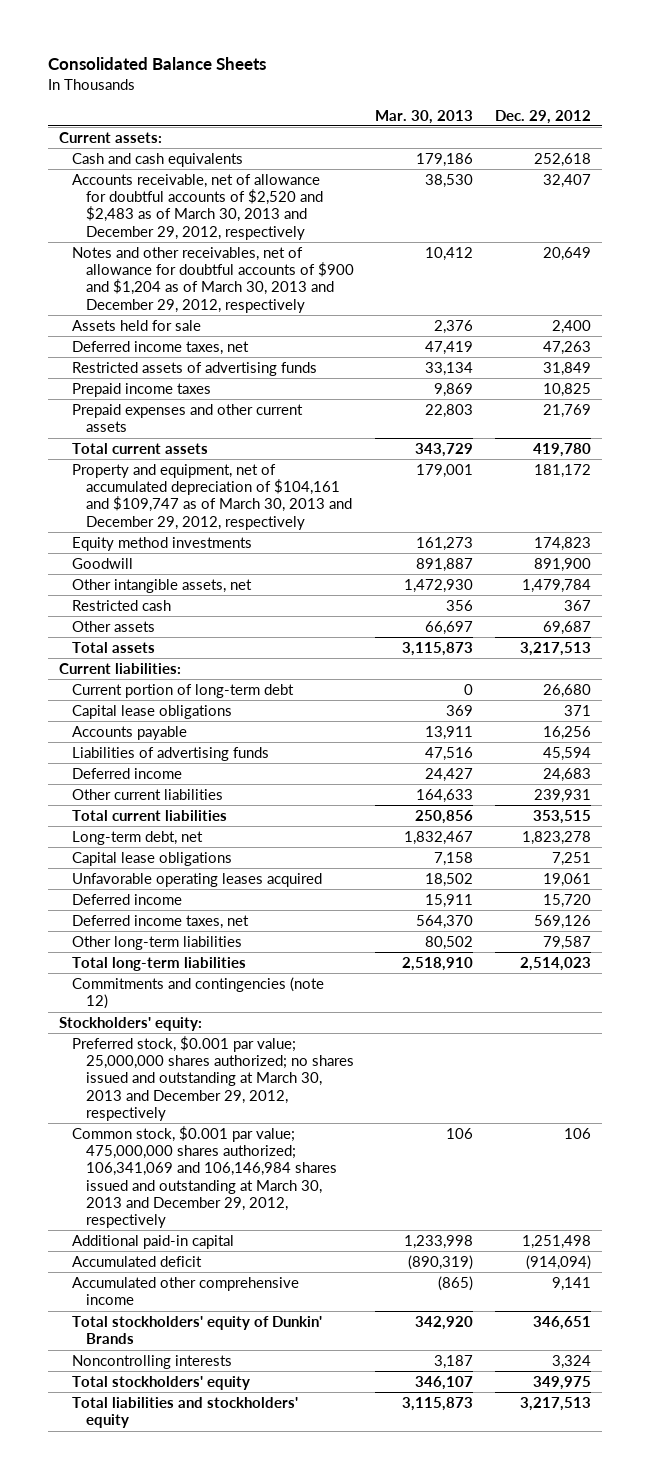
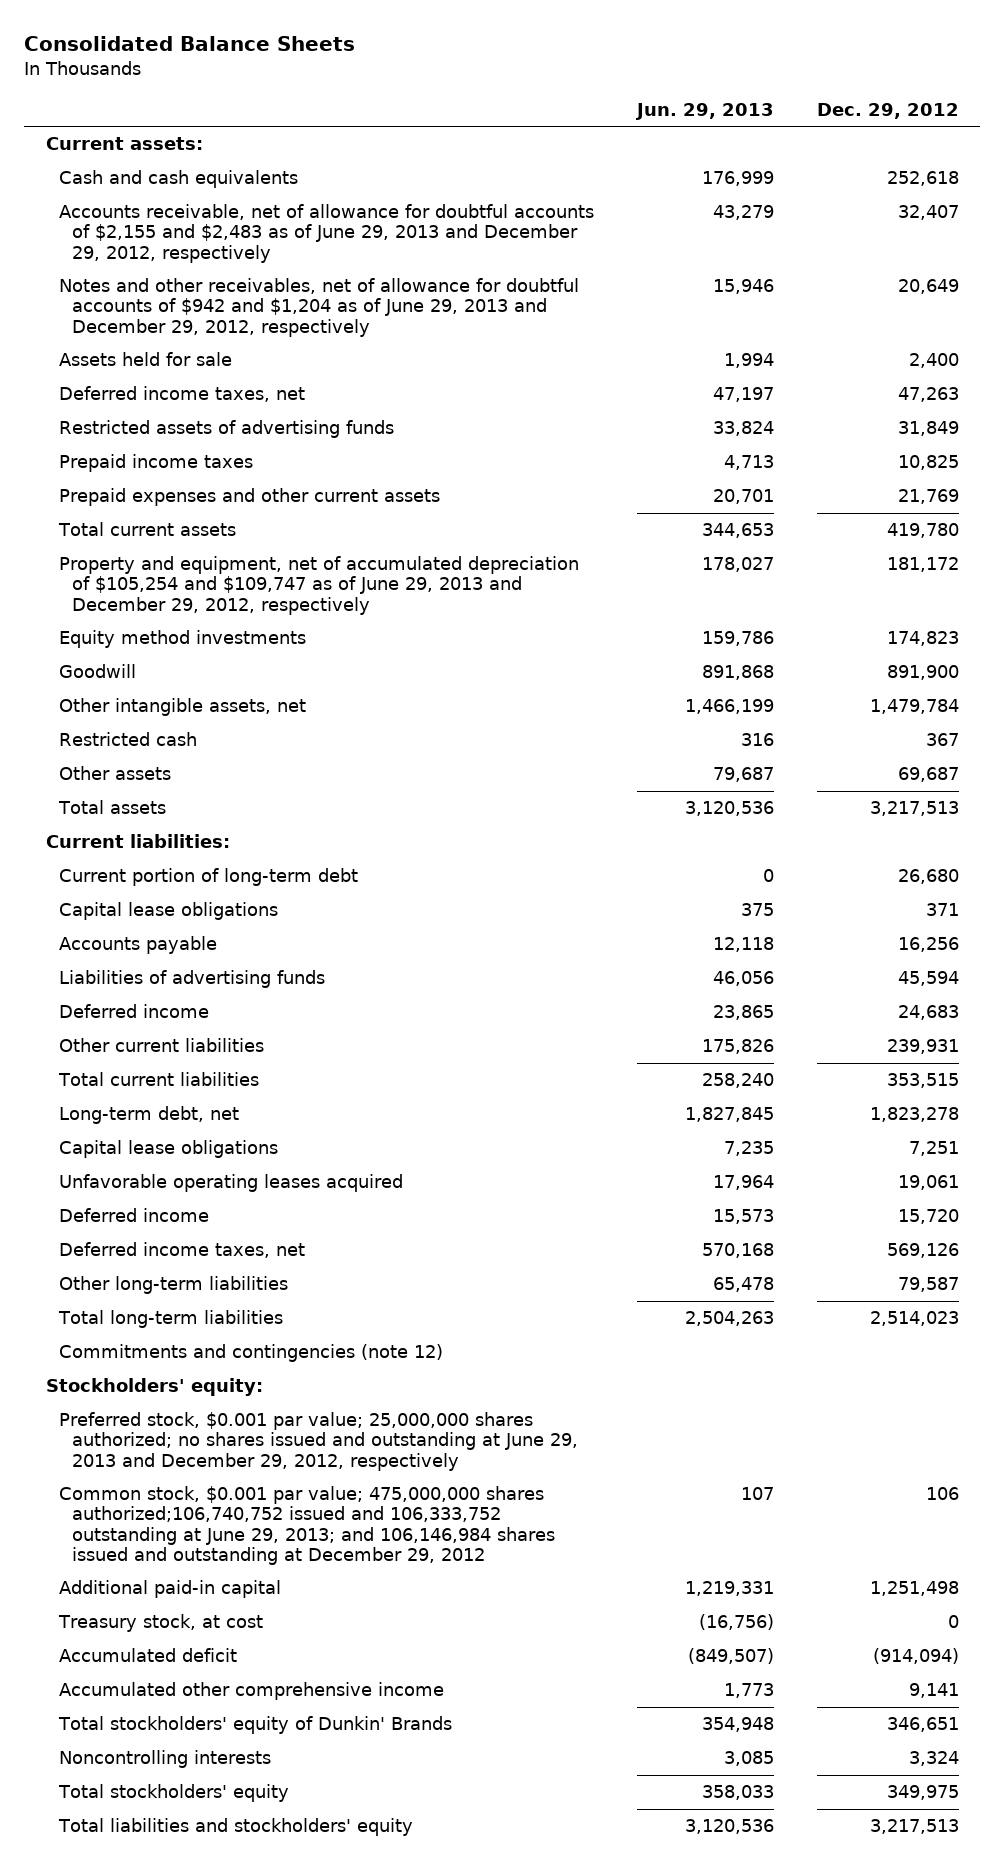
[375,109,474,124] Mar. 30, 2013 -> none
none -> [634,102,774,120] Jun. 29, 2013
[72,173,323,240] Accounts receivable, net of allowance for doubtful accounts of $2,520 and $2,483 as of March 30, 2013 and December 29, 2012, respectively -> [58,204,594,263] Accounts receivable, net of allowance for doubtful accounts of $2,155 and $2,483 as of June 29, 2013 and December 29, 2012, respectively
[72,246,354,313] Notes and other receivables, net of allowance for doubtful accounts of $900 and $1,204 as of March 30, 2013 and December 29, 2012, respectively -> [58,278,579,337] Notes and other receivables, net of allowance for doubtful accounts of $942 and $1,204 as of June 29, 2013 and December 29, 2012, respectively
[72,463,352,530] Property and equipment, net of accumulated depreciation of $104,161 and $109,747 as of March 30, 2013 and December 29, 2012, respectively -> [58,556,579,615] Property and equipment, net of accumulated depreciation of $105,254 and $109,747 as of June 29, 2013 and December 29, 2012, respectively
[72,1035,354,1121] Preferred stock, $0.001 par value; 25,000,000 shares authorized; no shares issued and outstanding at March 30, 2013 and December 29, 2012, respectively -> [58,1412,578,1471] Preferred stock, $0.001 par value; 25,000,000 shares authorized; no shares issued and outstanding at June 29, 2013 and December 29, 2012, respectively
[72,1125,337,1228] Common stock, $0.001 par value; 475,000,000 shares authorized; 106,341,069 and 106,146,984 shares issued and outstanding at March 30, 2013 and December 29, 2012, respectively -> [58,1486,555,1565] Common stock, $0.001 par value; 475,000,000 shares authorized;106,740,752 issued and 106,333,752 outstanding at June 29, 2013; and 106,146,984 shares issued and outstanding at December 29, 2012
none -> [57,1614,263,1633] Treasury stock, at cost

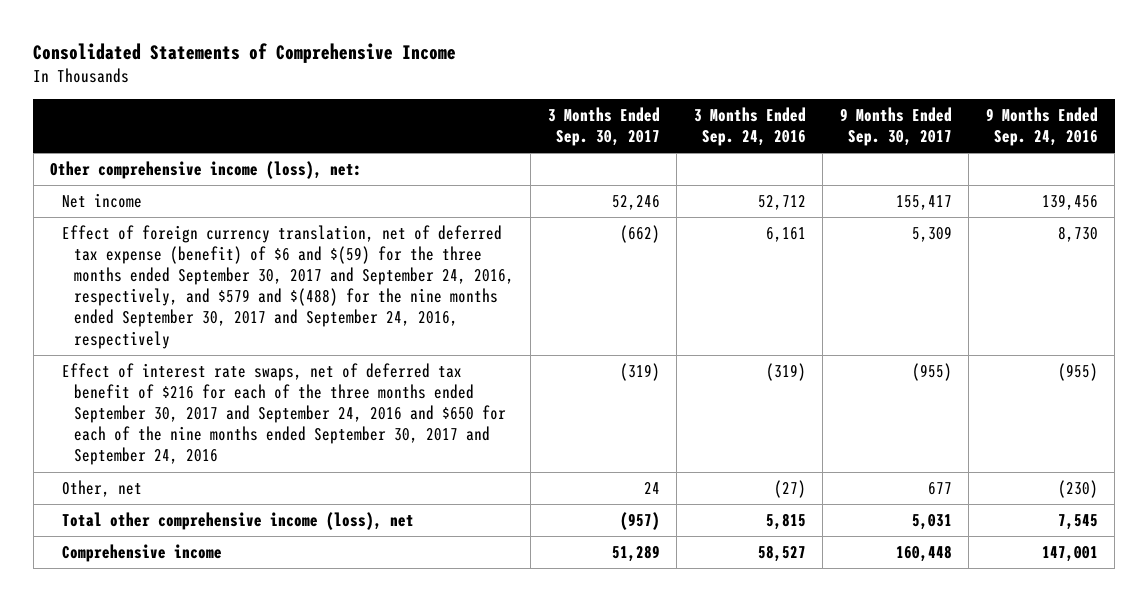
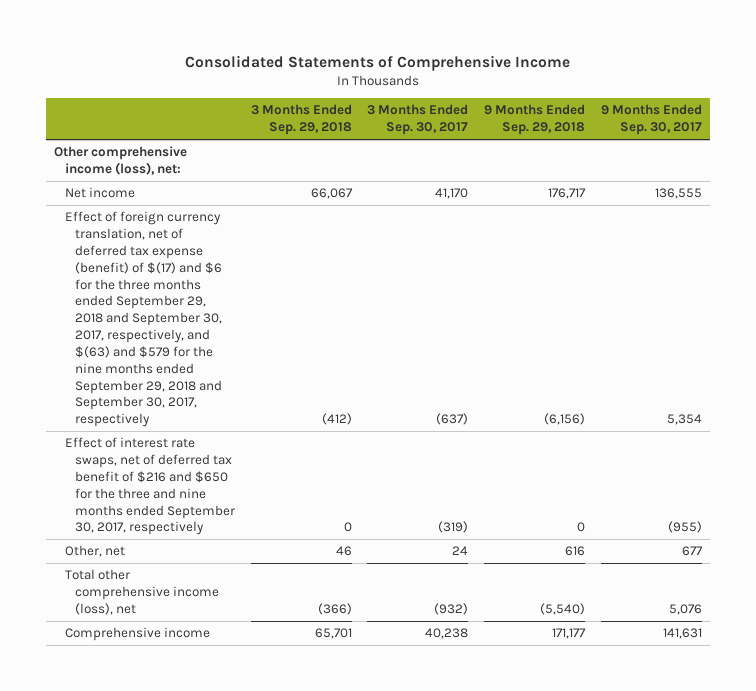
[693,106,806,147] 3 Months Ended Sep. 24, 2016 -> none
[985,106,1098,147] 9 Months Ended Sep. 24, 2016 -> none
none -> [250,104,352,136] 3 Months Ended Sep. 29, 2018
none -> [484,104,586,136] 9 Months Ended Sep. 29, 2018
[611,194,660,210] 52,246 -> [435,188,469,200] 41,170
[895,194,952,210] 155,417 -> [655,188,703,200] 136,555
[62,224,514,349] Effect of foreign currency translation, net of deferred tax expense (benefit) of $6 and $(59) for the three months ended September 30, 2017 and September 24, 2016, respectively, and $579 and $(488) for the nine months ended September 30, 2017 and September 24, 2016, respectively -> [64,211,222,428] Effect of foreign currency translation, net of deferred tax expense (benefit) of $(17) and $6 for the three months ended September 29, 2018 and September 30, 2017, respectively, and $(63) and $579 for the nine months ended September 29, 2018 and September 30, 2017, respectively
[619,224,660,243] (662) -> [436,413,469,426] (637)
[911,225,952,242] 5,309 -> [667,414,703,426] 5,354
[62,362,506,466] Effect of interest rate swaps, net of deferred tax benefit of $216 for each of the three months ended September 30, 2017 and September 24, 2016 and $650 for each of the nine months ended September 30, 2017 and September 24, 2016 -> [64,437,235,536] Effect of interest rate swaps, net of deferred tax benefit of $216 and $650 for the three and nine months ended September 30, 2017, respectively
[619,511,660,530] (957) -> [434,602,469,615] (932)
[911,513,952,530] 5,031 -> [669,603,703,615] 5,076
[611,544,660,562] 51,289 -> [425,628,469,640] 40,238
[895,544,952,562] 160,448 -> [663,628,703,640] 141,631

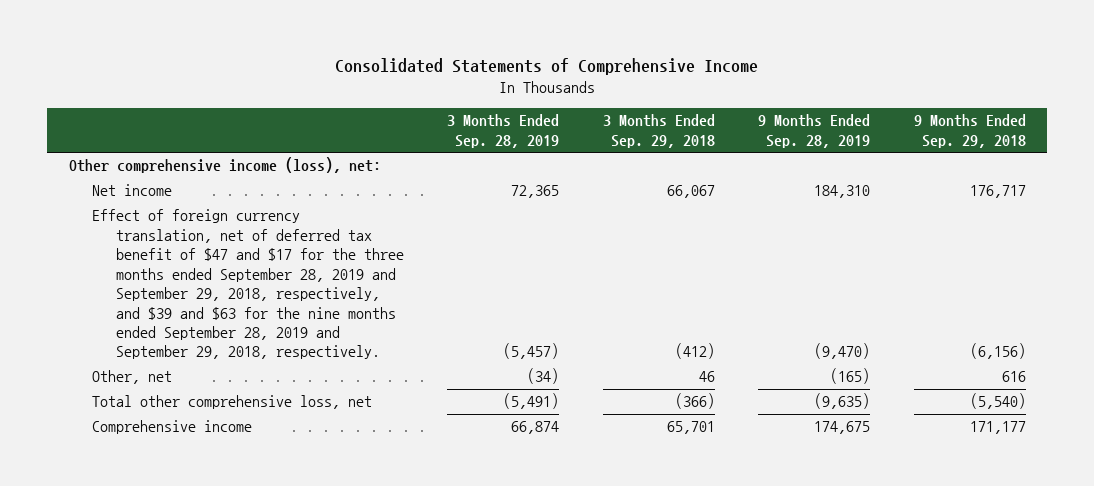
[367,104,469,136] 3 Months Ended Sep. 30, 2017 -> none
[601,104,703,136] 9 Months Ended Sep. 30, 2017 -> none
none -> [447,114,560,148] 3 Months Ended Sep. 28, 2019
none -> [758,114,871,148] 9 Months Ended Sep. 28, 2019
[64,437,235,536] Effect of interest rate swaps, net of deferred tax benefit of $216 and $650 for the three and nine months ended September 30, 2017, respectively -> none
[64,211,222,428] Effect of foreign currency translation, net of deferred tax expense (benefit) of $(17) and $6 for the three months ended September 29, 2018 and September 30, 2017, respectively, and $(63) and $579 for the nine months ended September 29, 2018 and September 30, 2017, respectively -> [92,209,405,360] Effect of foreign currency translation, net of deferred tax benefit of $47 and $17 for the three months ended September 28, 2019 and September 29, 2018, respectively, and $39 and $63 for the nine months ended September 28, 2019 and September 29, 2018, respectively.
[64,569,219,615] Total other comprehensive income (loss), net -> [92,395,373,410] Total other comprehensive loss, net

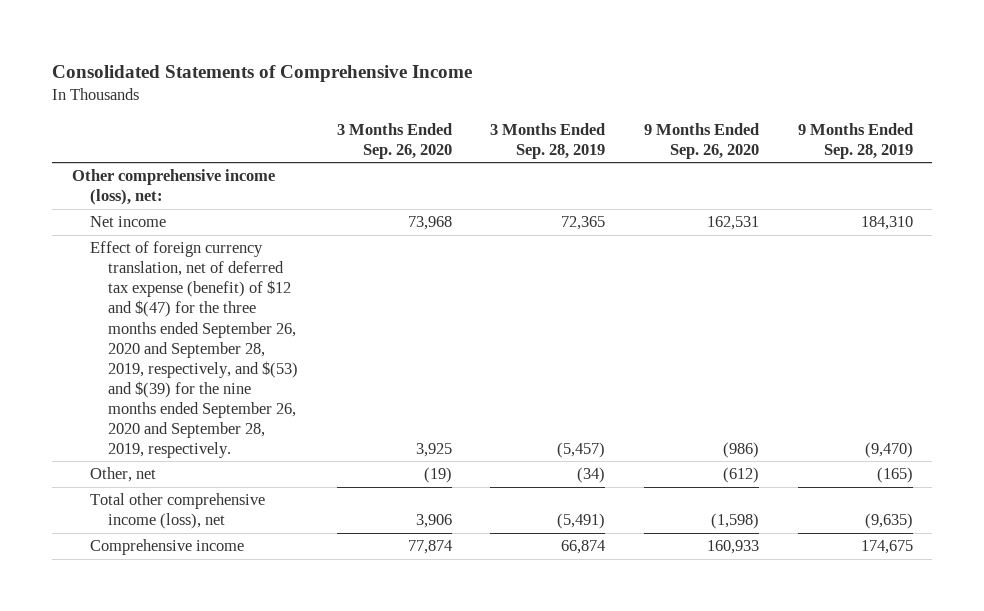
[602,114,715,148] 3 Months Ended Sep. 29, 2018 -> none
[913,114,1026,148] 9 Months Ended Sep. 29, 2018 -> none
none -> [336,122,452,159] 3 Months Ended Sep. 26, 2020
none -> [644,122,760,159] 9 Months Ended Sep. 26, 2020
[92,209,405,360] Effect of foreign currency translation, net of deferred tax benefit of $47 and $17 for the three months ended September 28, 2019 and September 29, 2018, respectively, and $39 and $63 for the nine months ended September 28, 2019 and September 29, 2018, respectively. -> [89,241,298,458] Effect of foreign currency translation, net of deferred tax expense (benefit) of $12 and $(47) for the three months ended September 26, 2020 and September 28, 2019, respectively, and $(53) and $(39) for the nine months ended September 26, 2020 and September 28, 2019, respectively.
[92,395,373,410] Total other comprehensive loss, net -> [89,493,265,530] Total other comprehensive income (loss), net

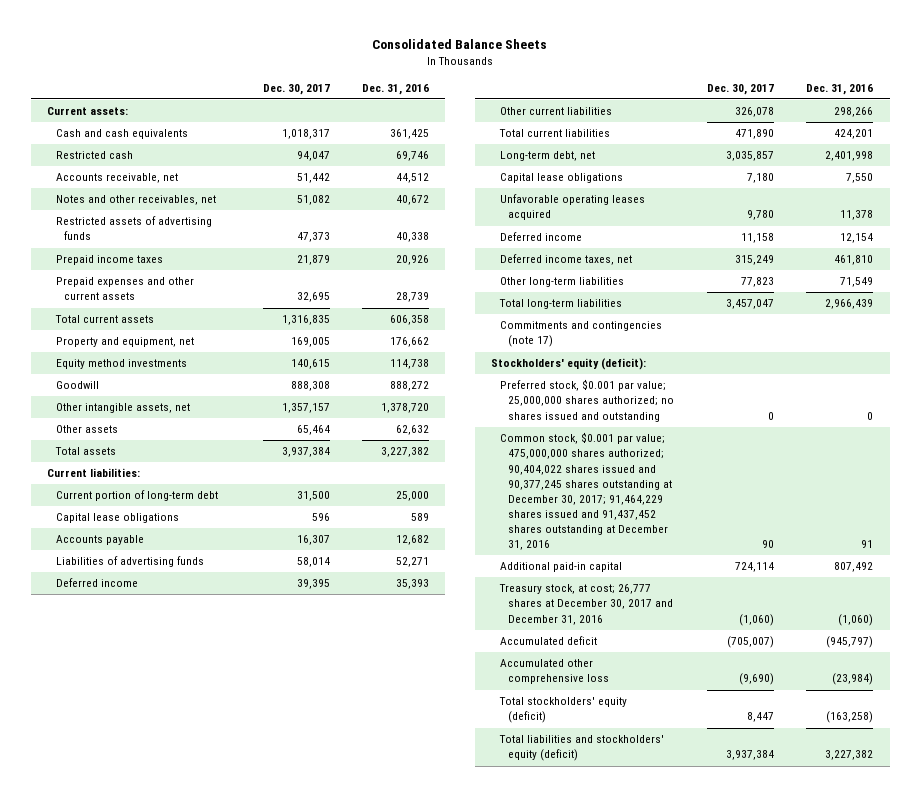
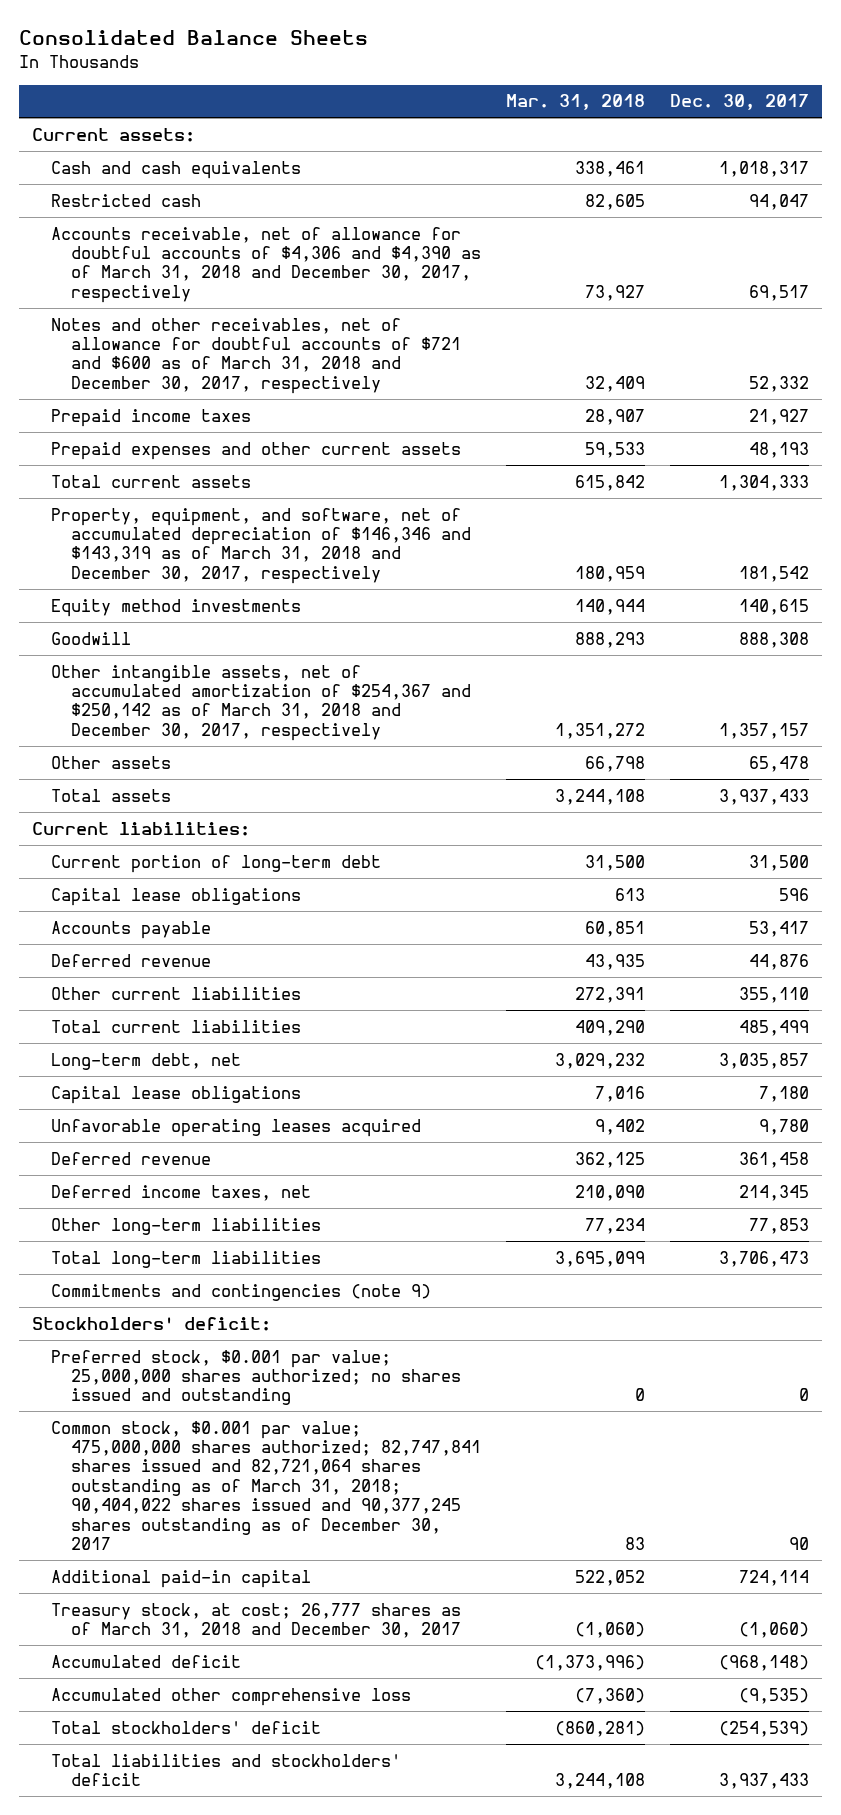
[362,83,430,95] Dec. 31, 2016 -> none
none -> [506,94,646,111] Mar. 31, 2018
[55,173,178,184] Accounts receivable, net -> none
[55,216,212,241] Restricted assets of advertising funds -> none
none -> [51,226,481,303] Accounts receivable, net of allowance for doubtful accounts of $4,306 and $4,390 as of March 31, 2018 and December 30, 2017, respectively
[55,195,216,206] Notes and other receivables, net -> [51,317,461,394] Notes and other receivables, net of allowance for doubtful accounts of $721 and $600 as of March 31, 2018 and December 30, 2017, respectively
[296,195,330,206] 51,082 -> [749,375,810,392] 52,332
[296,255,330,266] 21,879 -> [749,408,810,425] 21,927
[296,292,330,303] 32,695 -> [749,441,810,458] 48,193
[281,315,330,326] 1,316,835 -> [719,474,810,491] 1,304,333
[55,337,194,348] Property and equipment, net -> [51,507,471,584] Property, equipment, and software, net of accumulated depreciation of $146,346 and $143,319 as of March 31, 2018 and December 30, 2017, respectively
[290,337,330,348] 169,005 -> [739,565,810,582] 181,542
[55,403,190,414] Other intangible assets, net -> [51,664,471,741] Other intangible assets, net of accumulated amortization of $254,367 and $250,142 as of March 31, 2018 and December 30, 2017, respectively
[296,425,330,436] 65,464 -> [749,755,810,772] 65,478
[281,447,330,458] 3,937,384 -> [719,788,810,805] 3,937,433
[55,556,204,568] Liabilities of advertising funds -> none
[296,535,330,546] 16,307 -> [749,920,810,937] 53,417
[55,578,138,588] Deferred income -> [51,953,212,967] Deferred revenue
[296,579,330,590] 39,395 -> [749,953,810,970] 44,876
[734,107,774,118] 326,078 -> [739,986,810,1003] 355,110
[734,129,774,140] 471,890 -> [739,1019,810,1036] 485,499
[499,232,582,242] Deferred income -> [51,1151,212,1165] Deferred revenue
[740,233,774,244] 11,158 -> [739,1151,810,1168] 361,458
[734,255,774,266] 315,249 -> [739,1184,810,1201] 214,345
[740,277,774,288] 77,823 -> [749,1217,810,1234] 77,853
[725,299,774,310] 3,457,047 -> [719,1250,810,1267] 3,706,473
[499,321,662,348] Commitments and contingencies (note 17) -> [51,1283,432,1301] Commitments and contingencies (note 9)
[490,358,646,371] Stockholders' equity (deficit): -> [32,1316,272,1331] Stockholders' deficit:
[499,432,673,551] Common stock, $0.001 par value; 475,000,000 shares authorized; 90,404,022 shares issued and 90,377,245 shares outstanding at December 30, 2017; 91,464,229 shares issued and 91,437,452 shares outstanding at December 31, 2016 -> [51,1420,481,1551] Common stock, $0.001 par value; 475,000,000 shares authorized; 82,747,841 shares issued and 82,721,064 shares outstanding as of March 31, 2018; 90,404,022 shares issued and 90,377,245 shares outstanding as of December 30, 2017
[498,584,674,625] Treasury stock, at cost; 26,777 shares at December 30, 2017 and December 31, 2016 -> [51,1602,462,1639] Treasury stock, at cost; 26,777 shares as of March 31, 2018 and December 30, 2017
[726,636,774,649] (705,007) -> [719,1654,810,1671] (968,148)
[738,673,774,686] (9,690) -> [739,1687,810,1704] (9,535)
[498,697,627,724] Total stockholders' equity (deficit) -> [51,1720,322,1734] Total stockholders' deficit
[746,712,774,723] 8,447 -> [719,1720,810,1737] (254,539)
[498,735,664,762] Total liabilities and stockholders' equity (deficit) -> [51,1753,402,1787] Total liabilities and stockholders' deficit
[725,750,774,761] 3,937,384 -> [719,1773,810,1790] 3,937,433

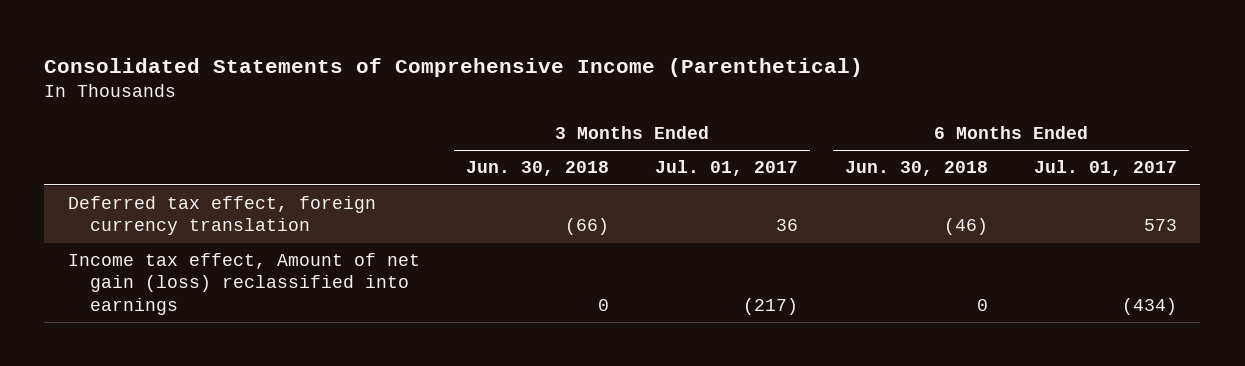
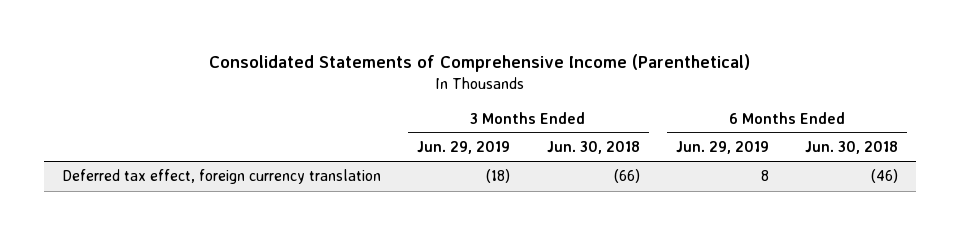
[655,160,799,177] Jul. 01, 2017 -> none
[1034,160,1178,177] Jul. 01, 2017 -> none
none -> [417,141,511,155] Jun. 29, 2019
none -> [675,141,769,155] Jun. 29, 2019
[67,253,420,315] Income tax effect, Amount of net gain (loss) reclassified into earnings -> none

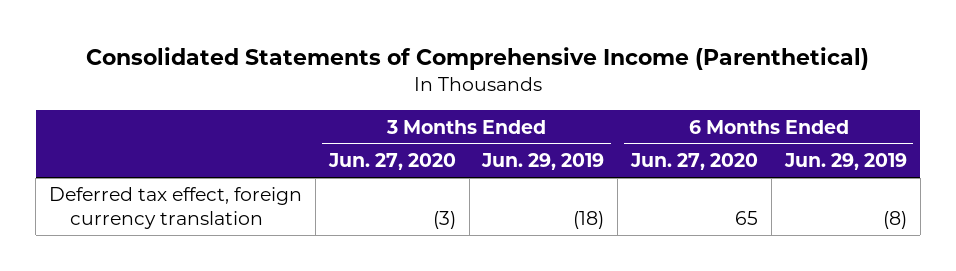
[546,141,640,155] Jun. 30, 2018 -> none
[804,141,898,155] Jun. 30, 2018 -> none
none -> [327,153,456,171] Jun. 27, 2020
none -> [630,153,759,171] Jun. 27, 2020
[760,170,769,182] 8 -> [882,210,907,229] (8)

